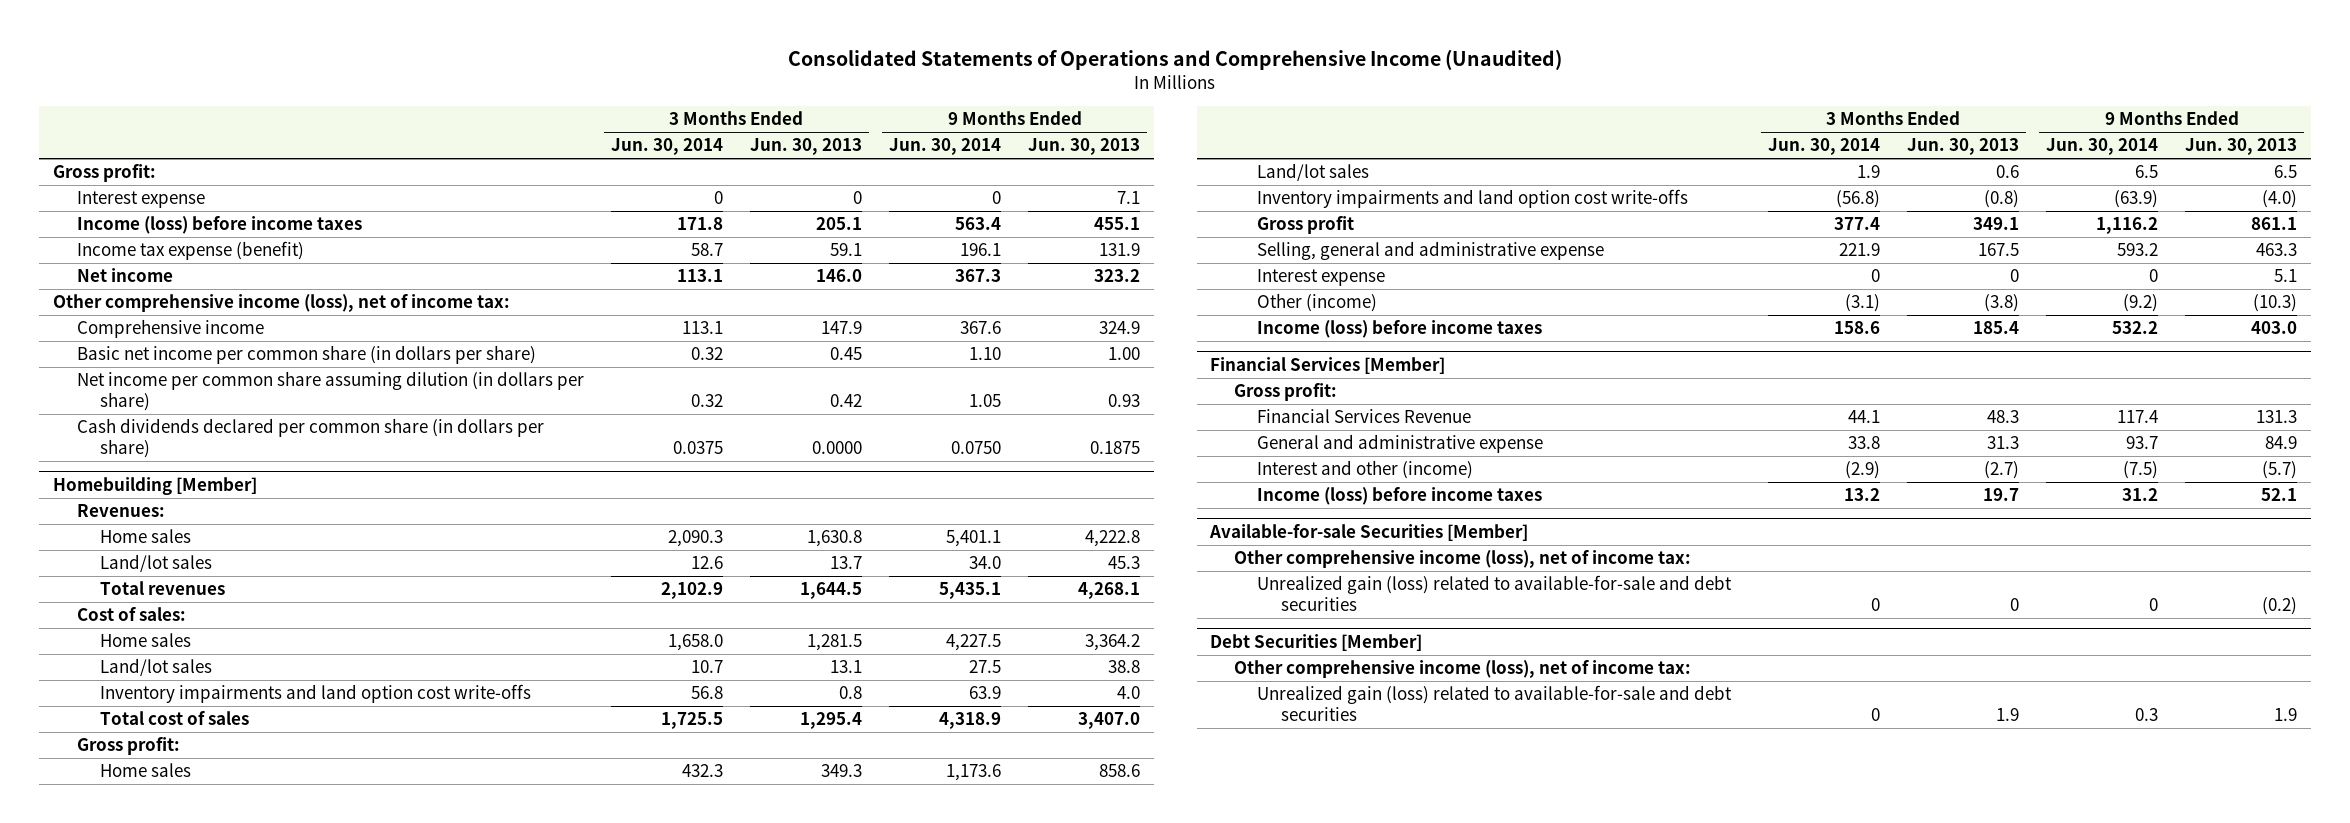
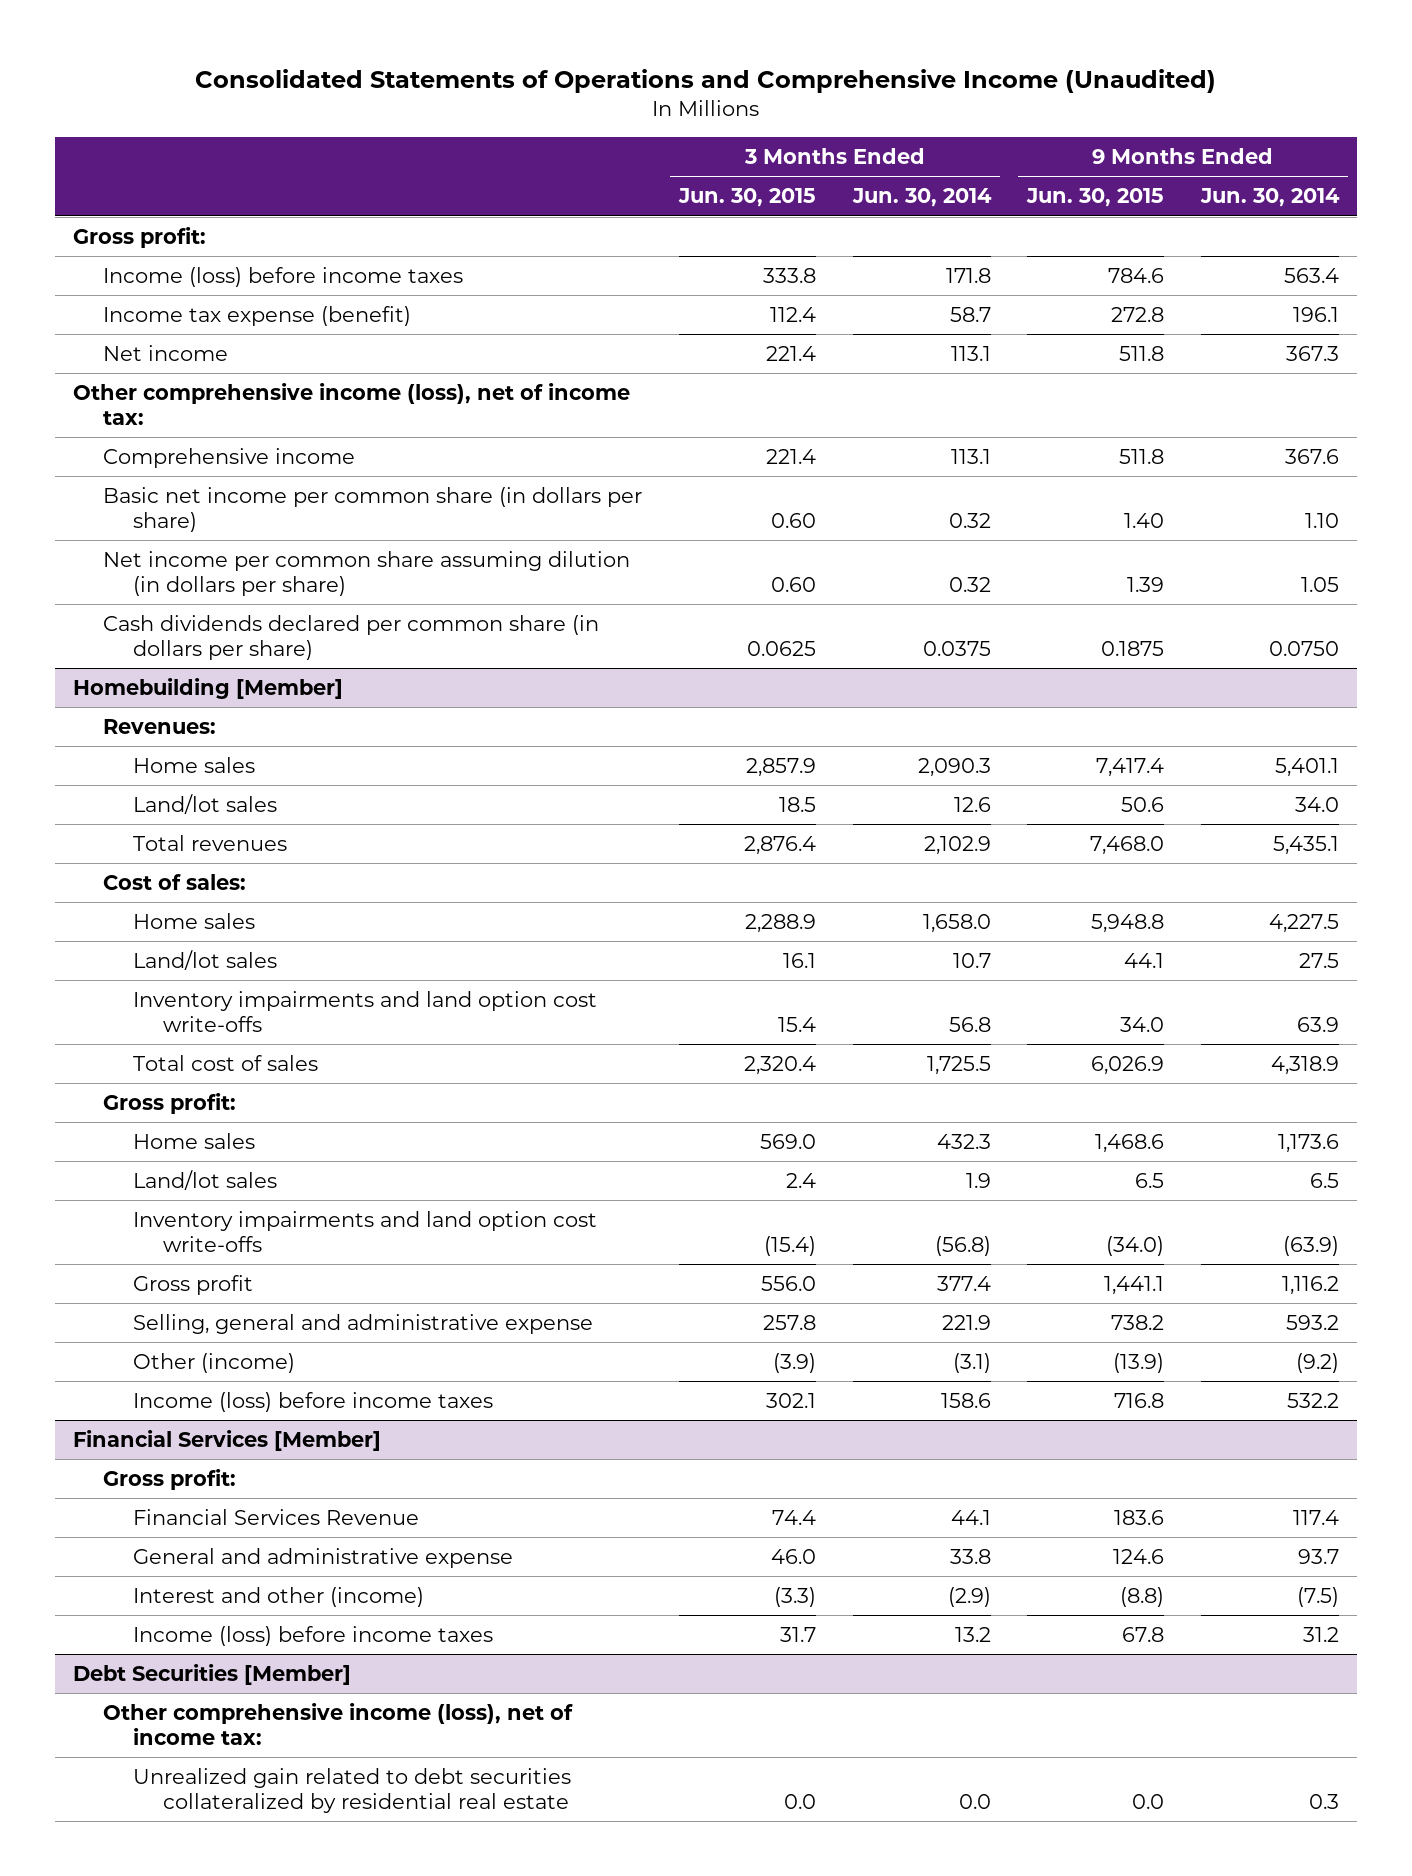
[749,138,862,156] Jun. 30, 2013 -> none
[1028,138,1141,156] Jun. 30, 2013 -> none
none -> [677,188,816,208] Jun. 30, 2015
none -> [1026,188,1165,208] Jun. 30, 2015
[76,191,205,209] Interest expense -> none
[1257,269,1386,287] Interest expense -> none
[1209,523,1529,541] Available-for-sale Securities [Member] -> none
[1233,550,1691,569] Other comprehensive income (loss), net of income tax: -> none
[1257,575,1733,612] Unrealized gain (loss) related to available-for-sale and debt securities -> none
[1257,685,1733,722] Unrealized gain (loss) related to available-for-sale and debt securities -> [132,1768,571,1813] Unrealized gain related to debt securities collateralized by residential real estate
[1870,708,1880,722] 0 -> [958,1793,991,1809] 0.0

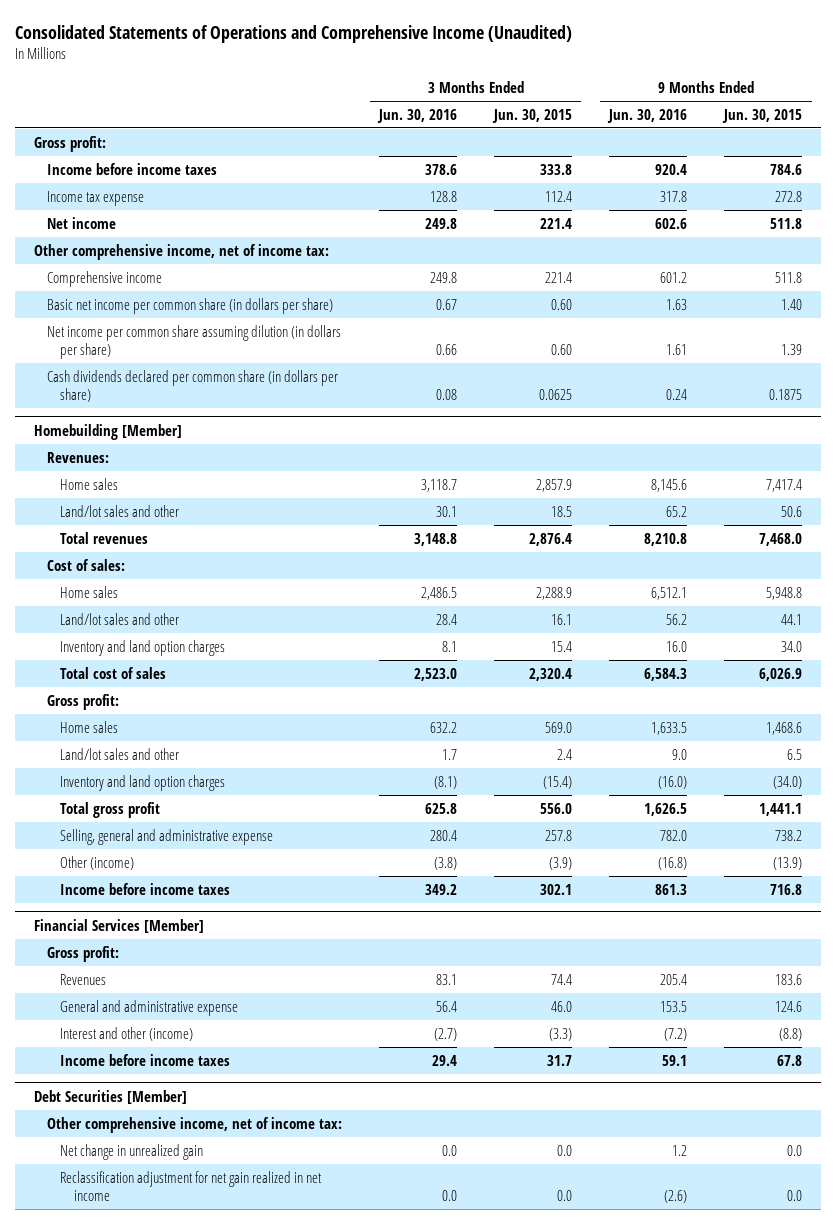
[851,188,992,208] Jun. 30, 2014 -> none
[1200,188,1341,208] Jun. 30, 2014 -> none
none -> [377,108,458,123] Jun. 30, 2016
none -> [607,108,688,123] Jun. 30, 2016
[103,267,464,288] Income (loss) before income taxes -> [47,162,218,175] Income before income taxes
[103,306,412,327] Income tax expense (benefit) -> [47,190,145,206] Income tax expense
[73,383,631,425] Other comprehensive income (loss), net of income tax: -> [33,243,329,260] Other comprehensive income, net of income tax:
[132,794,277,815] Land/lot sales -> [60,504,180,517] Land/lot sales and other
[132,950,277,971] Land/lot sales -> [60,612,180,625] Land/lot sales and other
[132,991,597,1032] Inventory impairments and land option cost write-offs -> [60,639,226,656] Inventory and land option charges
[132,1170,277,1191] Land/lot sales -> [60,747,180,760] Land/lot sales and other
[132,1211,597,1252] Inventory impairments and land option cost write-offs -> [60,774,226,791] Inventory and land option charges
[132,1275,253,1296] Gross profit -> [60,801,161,818] Total gross profit
[132,1392,493,1413] Income (loss) before income taxes -> [60,882,231,895] Income before income taxes
[132,1509,419,1526] Financial Services Revenue -> [60,973,107,985] Revenues
[132,1626,493,1647] Income (loss) before income taxes -> [60,1053,231,1066] Income before income taxes
[103,1703,574,1745] Other comprehensive income (loss), net of income tax: -> [47,1116,343,1133] Other comprehensive income, net of income tax:
[132,1768,571,1813] Unrealized gain related to debt securities collateralized by residential real estate -> [60,1143,204,1160] Net change in unrealized gain
none -> [60,1170,323,1201] Reclassification adjustment for net gain realized in net income

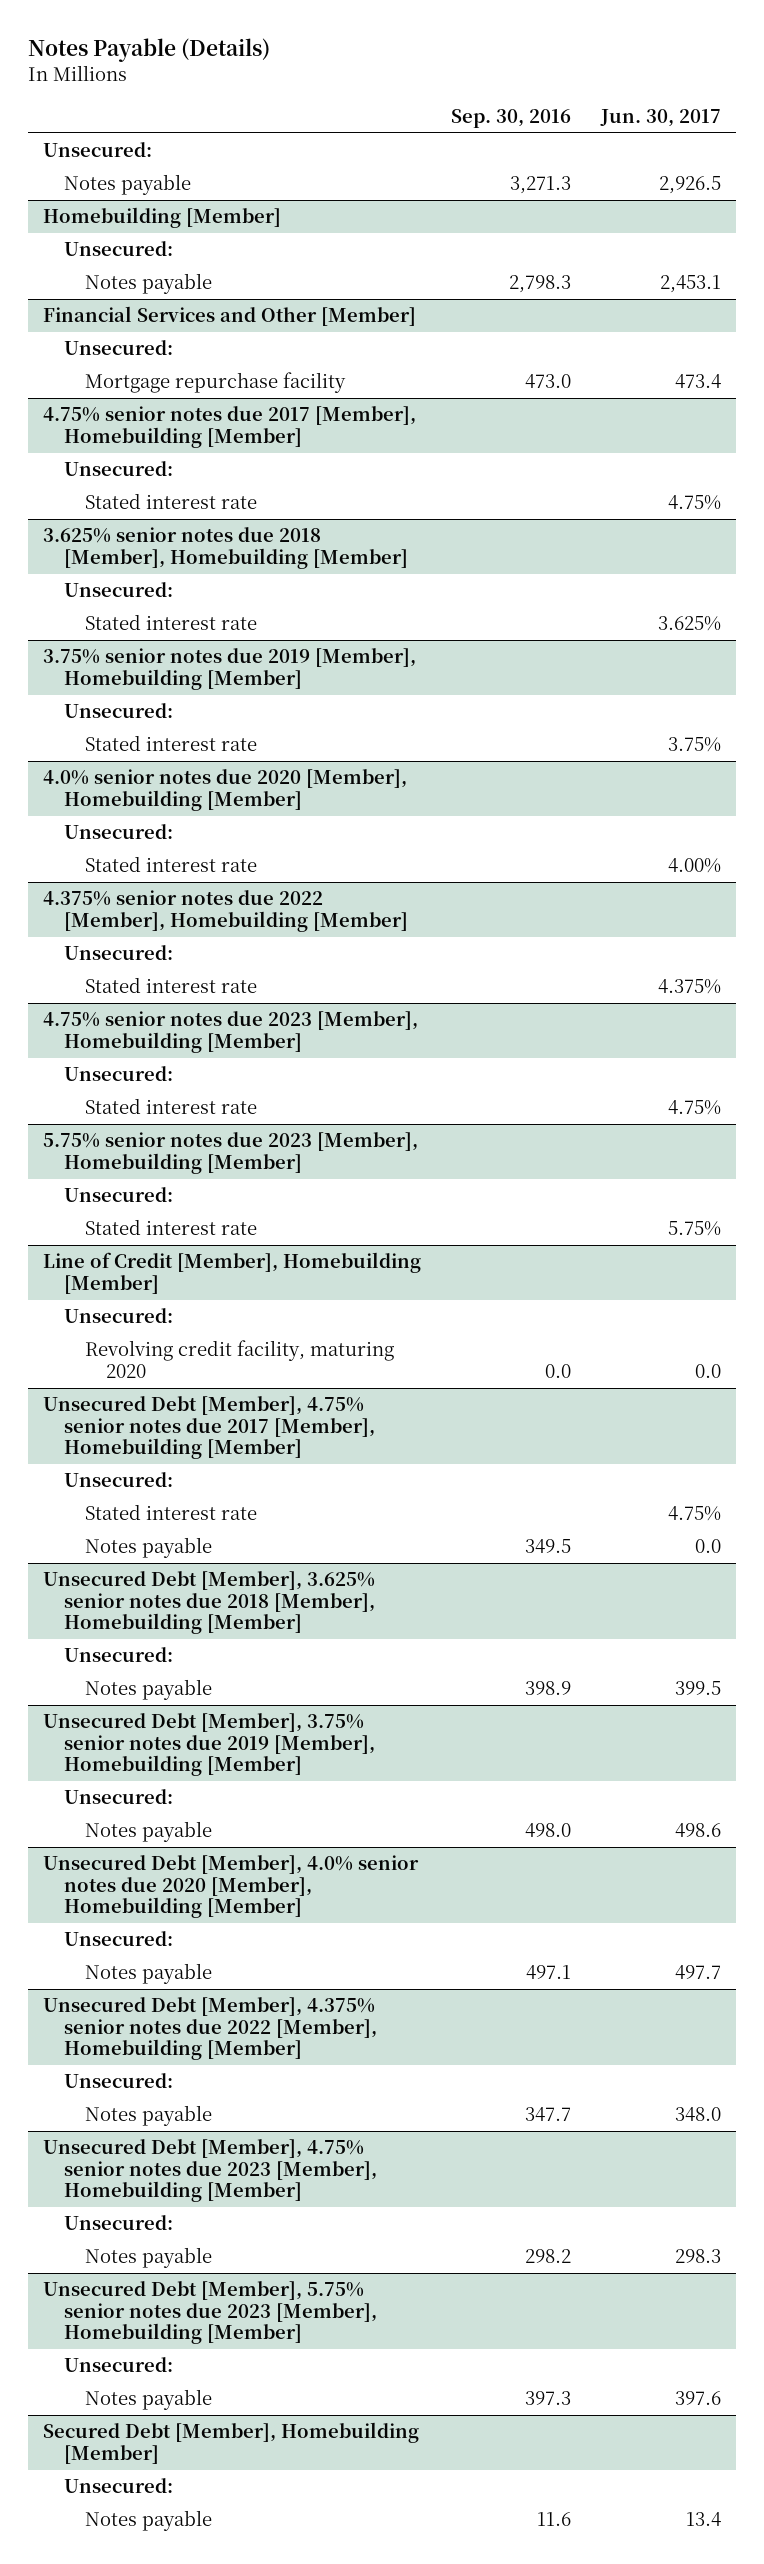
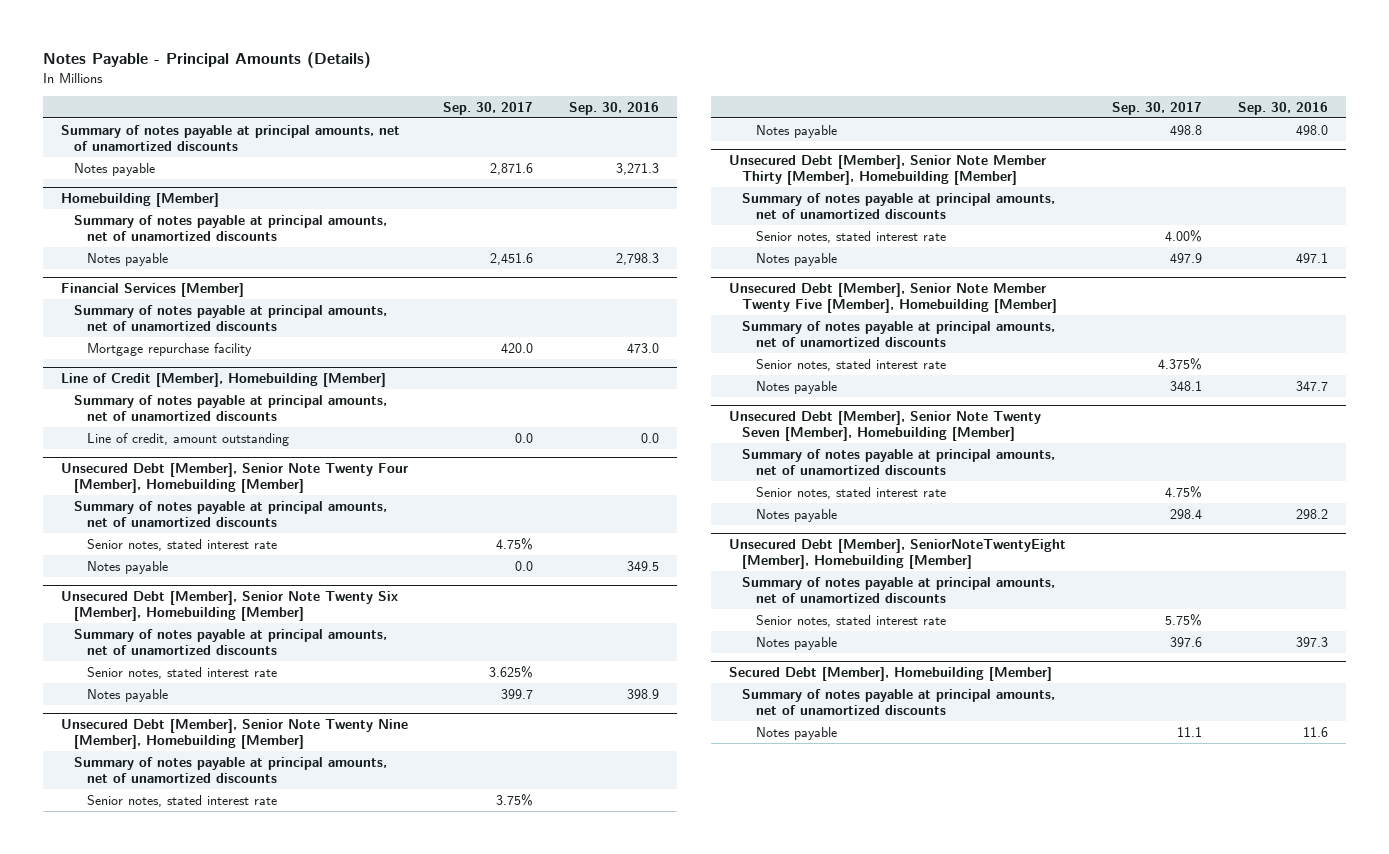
[27,38,270,63] Notes Payable (Details) -> [42,52,371,69] Notes Payable - Principal Amounts (Details)
[599,108,721,127] Jun. 30, 2017 -> none
none -> [443,102,534,116] Sep. 30, 2017
[42,142,152,158] Unsecured: -> none
none -> [60,124,400,151] Summary of notes payable at principal amounts, net of unamortized discounts
[64,241,174,257] Unsecured: -> none
none -> [73,214,387,241] Summary of notes payable at principal amounts, net of unamortized discounts
[64,340,174,356] Unsecured: -> none
[42,306,416,327] Financial Services and Other [Member] -> [60,282,244,297] Financial Services [Member]
none -> [73,304,387,331] Summary of notes payable at principal amounts, net of unamortized discounts
[42,406,416,448] 4.75% senior notes due 2017 [Member], Homebuilding [Member] -> none
[64,461,174,477] Unsecured: -> none
[85,493,258,510] Stated interest rate -> none
[42,527,409,569] 3.625% senior notes due 2018 [Member], Homebuilding [Member] -> none
[64,582,174,598] Unsecured: -> none
[85,614,258,631] Stated interest rate -> none
[42,648,416,690] 3.75% senior notes due 2019 [Member], Homebuilding [Member] -> none
[64,703,174,719] Unsecured: -> none
[85,735,258,752] Stated interest rate -> none
[42,769,407,811] 4.0% senior notes due 2020 [Member], Homebuilding [Member] -> none
[64,824,174,840] Unsecured: -> none
[85,856,258,873] Stated interest rate -> none
[42,890,409,932] 4.375% senior notes due 2022 [Member], Homebuilding [Member] -> none
[64,945,174,961] Unsecured: -> none
[85,977,258,994] Stated interest rate -> none
[42,1011,418,1053] 4.75% senior notes due 2023 [Member], Homebuilding [Member] -> none
[64,1066,174,1082] Unsecured: -> none
[85,1098,258,1115] Stated interest rate -> none
[42,1132,418,1174] 5.75% senior notes due 2023 [Member], Homebuilding [Member] -> none
[64,1187,174,1203] Unsecured: -> none
[85,1219,258,1236] Stated interest rate -> none
[64,1308,174,1324] Unsecured: -> none
[42,1396,376,1460] Unsecured Debt [Member], 4.75% senior notes due 2017 [Member], Homebuilding [Member] -> none
[64,1472,174,1488] Unsecured: -> none
none -> [73,394,387,421] Summary of notes payable at principal amounts, net of unamortized discounts
[85,1340,395,1378] Revolving credit facility, maturing 2020 -> [87,432,290,446] Line of credit, amount outstanding
none -> [60,462,408,493] Unsecured Debt [Member], Senior Note Twenty Four [Member], Homebuilding [Member]
none -> [73,500,387,527] Summary of notes payable at principal amounts, net of unamortized discounts
[85,1504,258,1521] Stated interest rate -> [87,538,278,551] Senior notes, stated interest rate
[42,1571,376,1635] Unsecured Debt [Member], 3.625% senior notes due 2018 [Member], Homebuilding [Member] -> none
[64,1647,174,1663] Unsecured: -> none
none -> [60,590,398,621] Unsecured Debt [Member], Senior Note Twenty Six [Member], Homebuilding [Member]
none -> [73,628,387,655] Summary of notes payable at principal amounts, net of unamortized discounts
none -> [87,666,278,679] Senior notes, stated interest rate
[42,1713,376,1777] Unsecured Debt [Member], 3.75% senior notes due 2019 [Member], Homebuilding [Member] -> none
[64,1789,174,1805] Unsecured: -> none
none -> [60,718,408,749] Unsecured Debt [Member], Senior Note Twenty Nine [Member], Homebuilding [Member]
none -> [73,756,387,783] Summary of notes payable at principal amounts, net of unamortized discounts
none -> [87,794,278,807] Senior notes, stated interest rate
[42,1855,419,1919] Unsecured Debt [Member], 4.0% senior notes due 2020 [Member], Homebuilding [Member] -> none
[64,1931,174,1947] Unsecured: -> none
none -> [729,154,1047,185] Unsecured Debt [Member], Senior Note Member Thirty [Member], Homebuilding [Member]
none -> [742,192,1056,219] Summary of notes payable at principal amounts, net of unamortized discounts
none -> [755,230,946,243] Senior notes, stated interest rate
[42,1997,378,2061] Unsecured Debt [Member], 4.375% senior notes due 2022 [Member], Homebuilding [Member] -> none
[64,2073,174,2089] Unsecured: -> none
none -> [729,282,1058,313] Unsecured Debt [Member], Senior Note Member Twenty Five [Member], Homebuilding [Member]
none -> [742,320,1056,347] Summary of notes payable at principal amounts, net of unamortized discounts
none -> [755,358,946,371] Senior notes, stated interest rate
[42,2139,378,2203] Unsecured Debt [Member], 4.75% senior notes due 2023 [Member], Homebuilding [Member] -> none
[64,2215,174,2231] Unsecured: -> none
none -> [729,410,1042,441] Unsecured Debt [Member], Senior Note Twenty Seven [Member], Homebuilding [Member]
none -> [742,448,1056,475] Summary of notes payable at principal amounts, net of unamortized discounts
none -> [755,486,946,499] Senior notes, stated interest rate
[42,2281,378,2345] Unsecured Debt [Member], 5.75% senior notes due 2023 [Member], Homebuilding [Member] -> none
[64,2357,174,2373] Unsecured: -> none
none -> [729,538,1067,569] Unsecured Debt [Member], SeniorNoteTwentyEight [Member], Homebuilding [Member]
none -> [742,576,1056,603] Summary of notes payable at principal amounts, net of unamortized discounts
none -> [755,614,946,627] Senior notes, stated interest rate
[64,2478,174,2494] Unsecured: -> none
none -> [742,688,1056,715] Summary of notes payable at principal amounts, net of unamortized discounts

